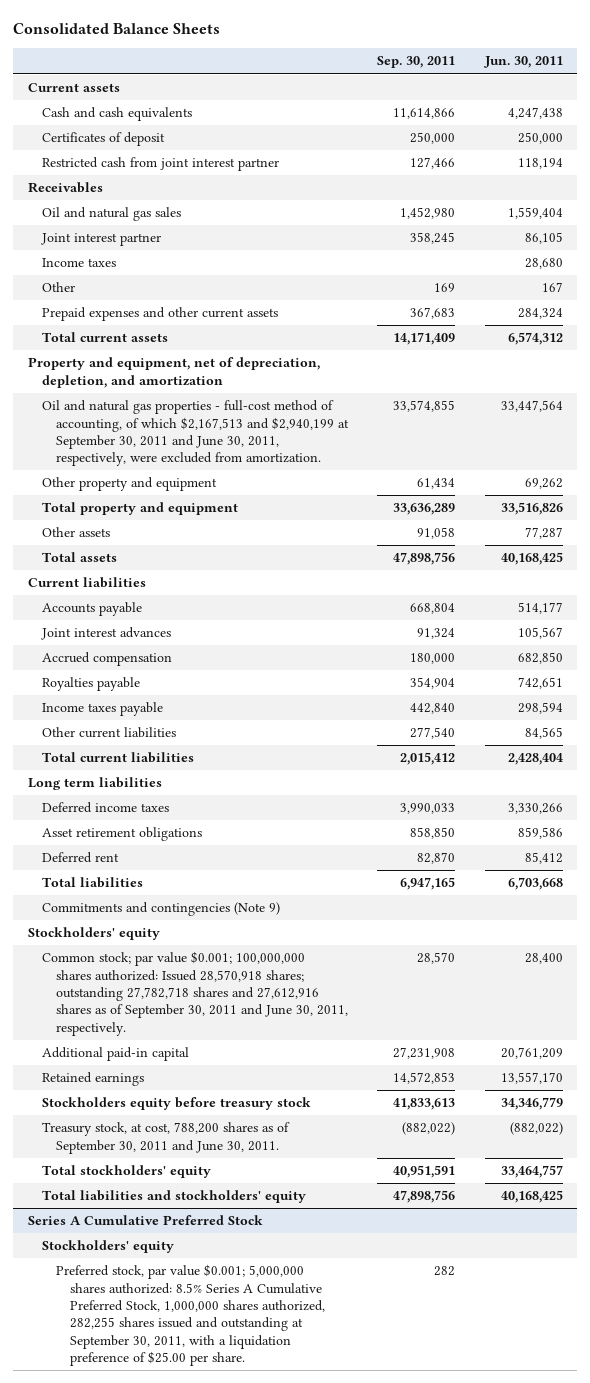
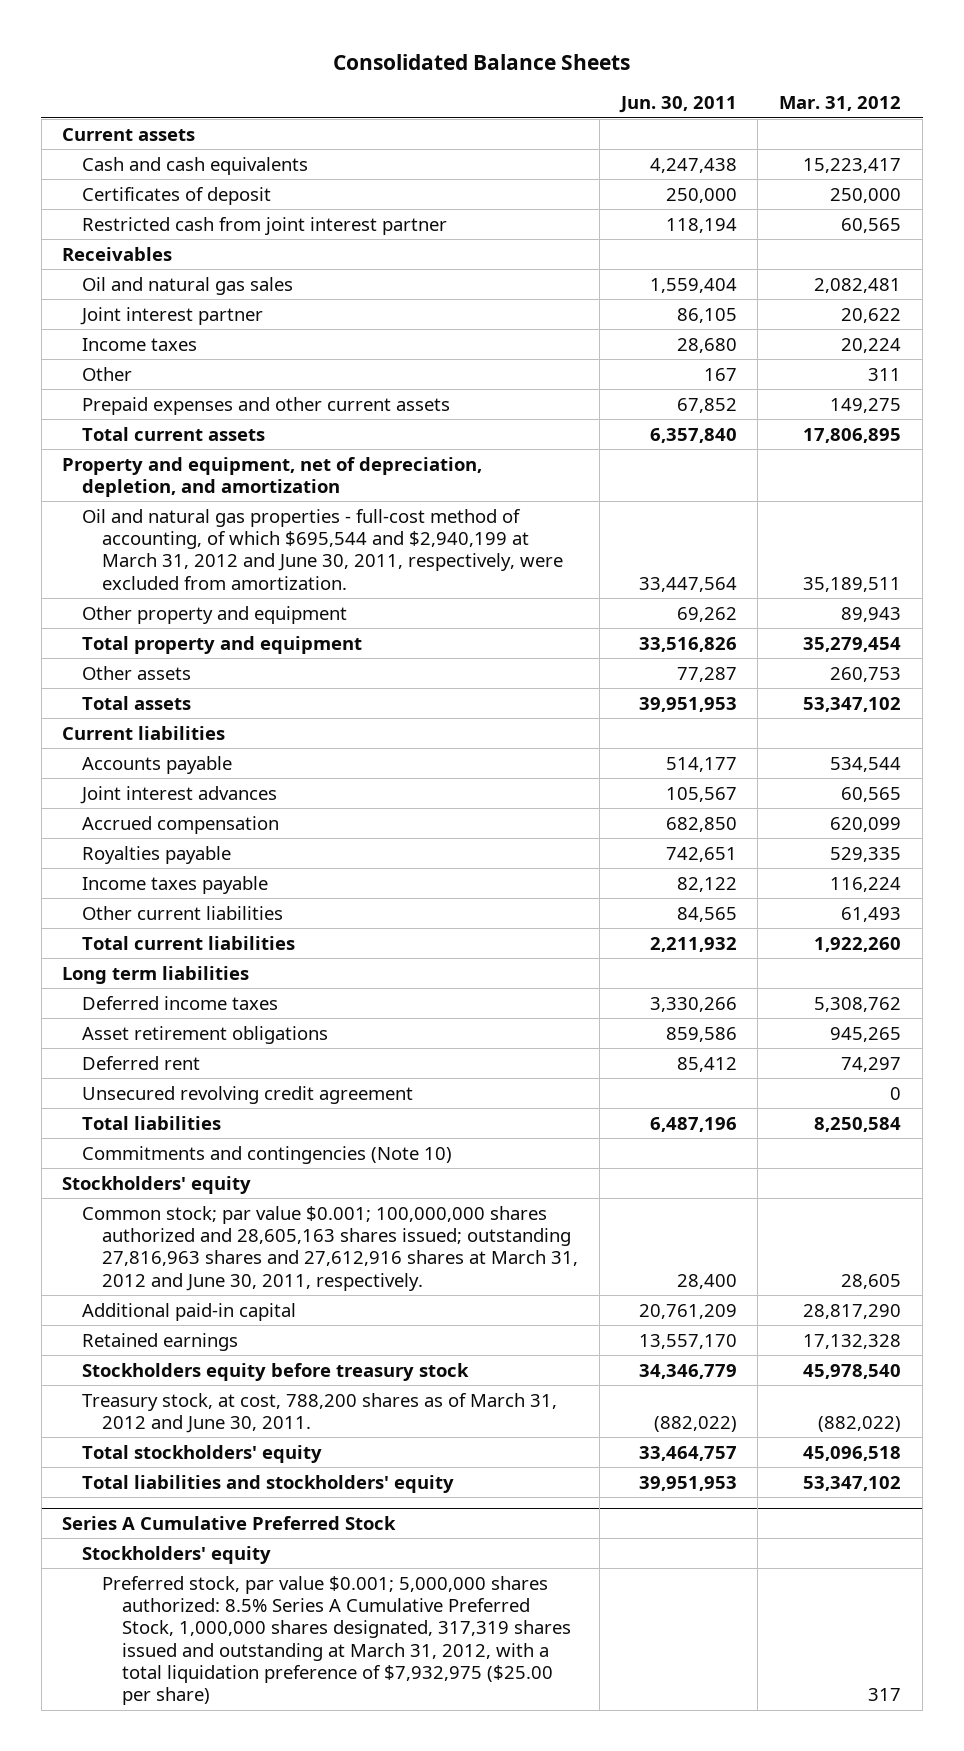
[377,56,456,69] Sep. 30, 2011 -> none
none -> [779,96,902,112] Mar. 31, 2012
[517,308,563,320] 284,324 -> [676,397,737,413] 67,852
[507,332,563,346] 6,574,312 -> [649,427,737,443] 6,357,840
[41,400,349,467] Oil and natural gas properties - full-cost method of accounting, of which $2,167,513 and $2,940,199 at September 30, 2011 and June 30, 2011, respectively, were excluded from amortization. -> [82,508,563,590] Oil and natural gas properties - full-cost method of accounting, of which $695,544 and $2,940,199 at March 31, 2012 and June 30, 2011, respectively, were excluded from amortization.
[500,552,563,566] 40,168,425 -> [638,696,737,712] 39,951,953
[517,702,563,715] 298,594 -> [676,876,737,892] 82,122
[507,753,563,766] 2,428,404 -> [649,936,737,952] 2,211,932
none -> [82,1085,414,1104] Unsecured revolving credit agreement
[507,877,563,891] 6,703,668 -> [649,1116,737,1132] 6,487,196
[41,902,280,917] Commitments and contingencies (Note 9) -> [82,1145,453,1164] Commitments and contingencies (Note 10)
[41,951,348,1036] Common stock; par value $0.001; 100,000,000 shares authorized: Issued 28,570,918 shares; outstanding 27,782,718 shares and 27,612,916 shares as of September 30, 2011 and June 30, 2011, respectively. -> [82,1205,578,1291] Common stock; par value $0.001; 100,000,000 shares authorized and 28,605,163 shares issued; outstanding 27,816,963 shares and 27,612,916 shares at March 31, 2012 and June 30, 2011, respectively.
[41,1122,290,1154] Treasury stock, at cost, 788,200 shares as of September 30, 2011 and June 30, 2011. -> [82,1392,558,1433] Treasury stock, at cost, 788,200 shares as of March 31, 2012 and June 30, 2011.
[500,1190,563,1204] 40,168,425 -> [638,1475,737,1491] 39,951,953
[55,1264,325,1366] Preferred stock, par value $0.001; 5,000,000 shares authorized: 8.5% Series A Cumulative Preferred Stock, 1,000,000 shares authorized, 282,255 shares issued and outstanding at September 30, 2011, with a liquidation preference of $25.00 per share. -> [101,1575,571,1706] Preferred stock, par value $0.001; 5,000,000 shares authorized: 8.5% Series A Cumulative Preferred Stock, 1,000,000 shares designated, 317,319 shares issued and outstanding at March 31, 2012, with a total liquidation preference of $7,932,975 ($25.00 per share)

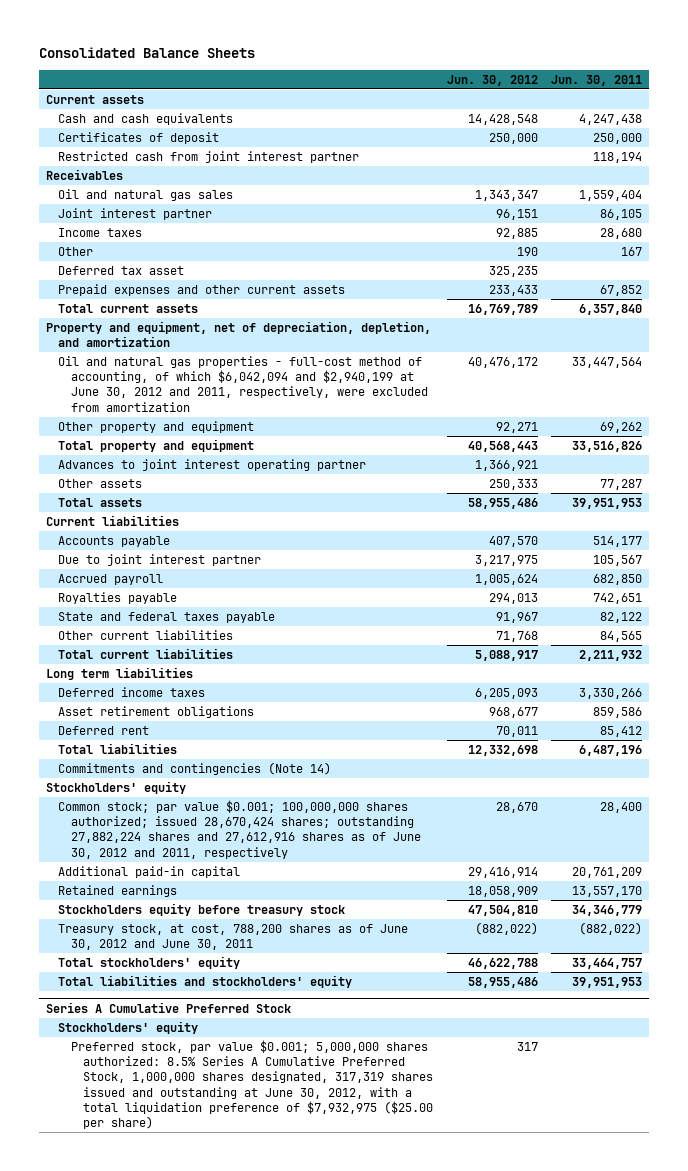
[779,96,902,112] Mar. 31, 2012 -> none
none -> [446,74,538,86] Jun. 30, 2012
none -> [58,265,185,275] Deferred tax asset
[82,508,563,590] Oil and natural gas properties - full-cost method of accounting, of which $695,544 and $2,940,199 at March 31, 2012 and June 30, 2011, respectively, were excluded from amortization. -> [58,355,428,412] Oil and natural gas properties - full-cost method of accounting, of which $6,042,094 and $2,940,199 at June 30, 2012 and 2011, respectively, were excluded from amortization
none -> [58,458,367,471] Advances to joint interest operating partner
[80,785,278,804] Joint interest advances -> [58,553,262,566] Due to joint interest partner
[82,815,280,834] Accrued compensation -> [58,573,164,585] Accrued payroll
[82,875,269,894] Income taxes payable -> [58,611,276,623] State and federal taxes payable
[82,1085,414,1104] Unsecured revolving credit agreement -> none
[82,1145,453,1164] Commitments and contingencies (Note 10) -> [58,761,332,775] Commitments and contingencies (Note 14)
[82,1205,578,1291] Common stock; par value $0.001; 100,000,000 shares authorized and 28,605,163 shares issued; outstanding 27,816,963 shares and 27,612,916 shares at March 31, 2012 and June 30, 2011, respectively. -> [58,799,421,859] Common stock; par value $0.001; 100,000,000 shares authorized; issued 28,670,424 shares; outstanding 27,882,224 shares and 27,612,916 shares as of June 30, 2012 and 2011, respectively
[82,1392,558,1433] Treasury stock, at cost, 788,200 shares as of March 31, 2012 and June 30, 2011. -> [58,923,409,951] Treasury stock, at cost, 788,200 shares as of June 30, 2012 and June 30, 2011
[101,1575,571,1706] Preferred stock, par value $0.001; 5,000,000 shares authorized: 8.5% Series A Cumulative Preferred Stock, 1,000,000 shares designated, 317,319 shares issued and outstanding at March 31, 2012, with a total liquidation preference of $7,932,975 ($25.00 per share) -> [70,1039,434,1129] Preferred stock, par value $0.001; 5,000,000 shares authorized: 8.5% Series A Cumulative Preferred Stock, 1,000,000 shares designated, 317,319 shares issued and outstanding at June 30, 2012, with a total liquidation preference of $7,932,975 ($25.00 per share)

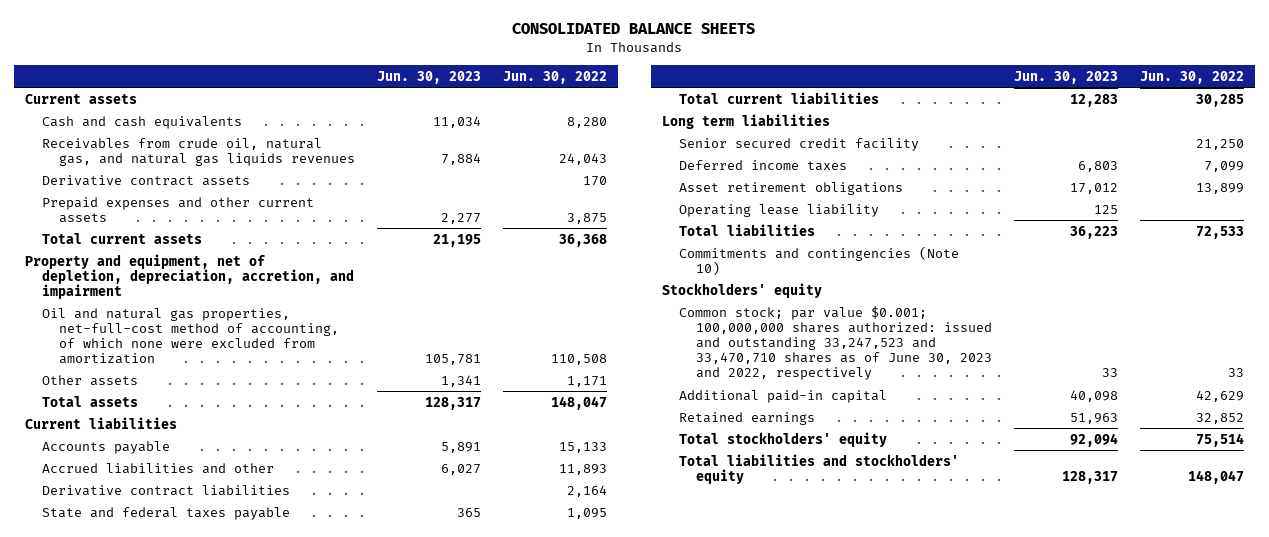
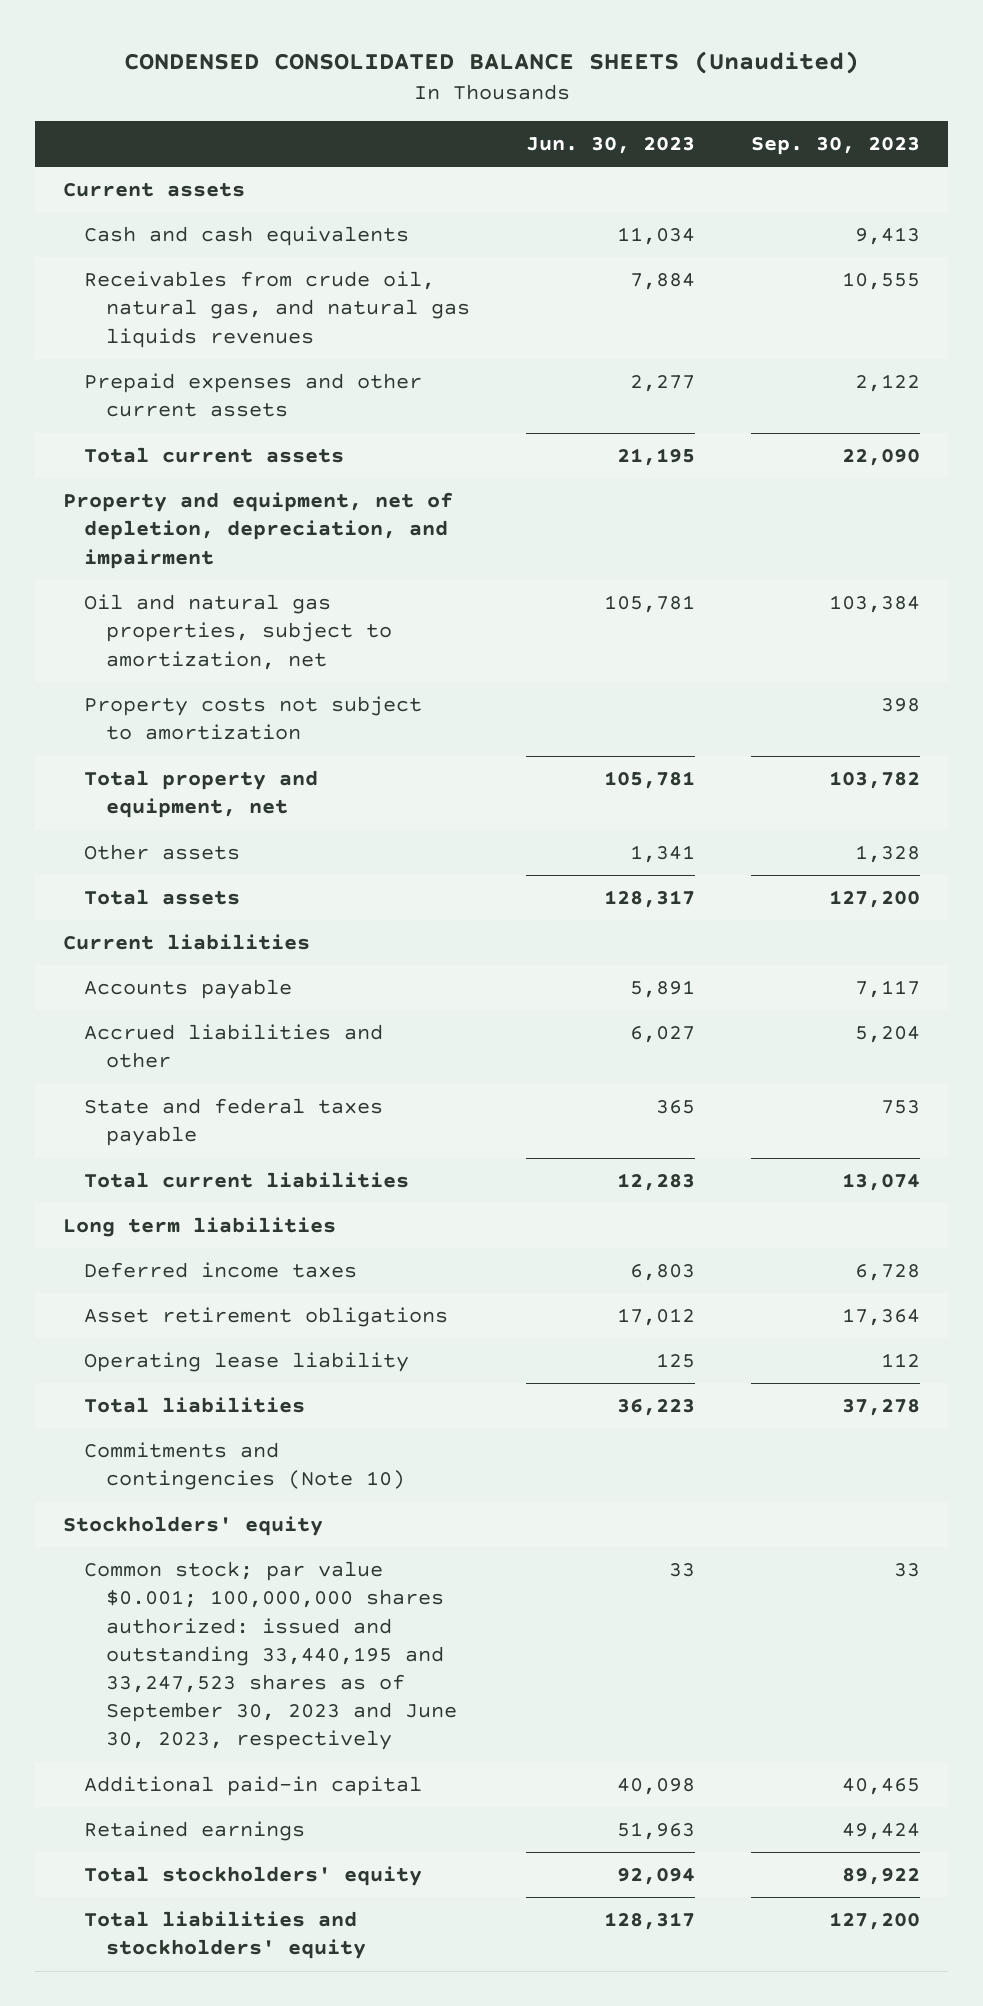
[512,23,756,35] CONSOLIDATED BALANCE SHEETS -> [123,51,859,75] CONDENSED CONSOLIDATED BALANCE SHEETS (Unaudited)
[502,70,607,84] Jun. 30, 2022 -> none
none -> [750,137,920,156] Sep. 30, 2023
[41,174,250,186] Derivative contract assets -> none
[24,253,354,299] Property and equipment, net of depletion, depreciation, accretion, and impairment -> [63,492,454,569] Property and equipment, net of depletion, depreciation, and impairment
none -> [84,594,392,670] Oil and natural gas properties, subject to amortization, net
none -> [84,696,423,741] Property costs not subject to amortization
[41,307,339,365] Oil and natural gas properties, net-full-cost method of accounting, of which none were excluded from amortization -> [84,770,319,819] Total property and equipment, net
[41,484,290,496] Derivative contract liabilities -> none
[678,137,919,151] Senior secured credit facility -> none
[678,305,993,381] Common stock; par value $0.001; 100,000,000 shares authorized: issued and outstanding 33,247,523 and 33,470,710 shares as of June 30, 2023 and 2022, respectively -> [84,1561,457,1751] Common stock; par value $0.001; 100,000,000 shares authorized: issued and outstanding 33,440,195 and 33,247,523 shares as of September 30, 2023 and June 30, 2023, respectively

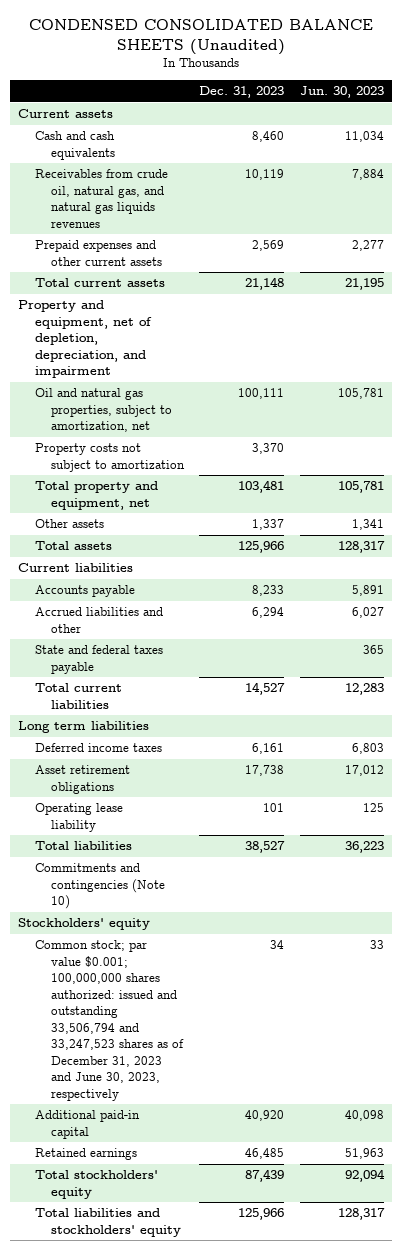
[750,137,920,156] Sep. 30, 2023 -> none
none -> [199,85,285,98] Dec. 31, 2023
[84,1561,457,1751] Common stock; par value $0.001; 100,000,000 shares authorized: issued and outstanding 33,440,195 and 33,247,523 shares as of September 30, 2023 and June 30, 2023, respectively -> [34,940,184,1101] Common stock; par value $0.001; 100,000,000 shares authorized: issued and outstanding 33,506,794 and 33,247,523 shares as of December 31, 2023 and June 30, 2023, respectively

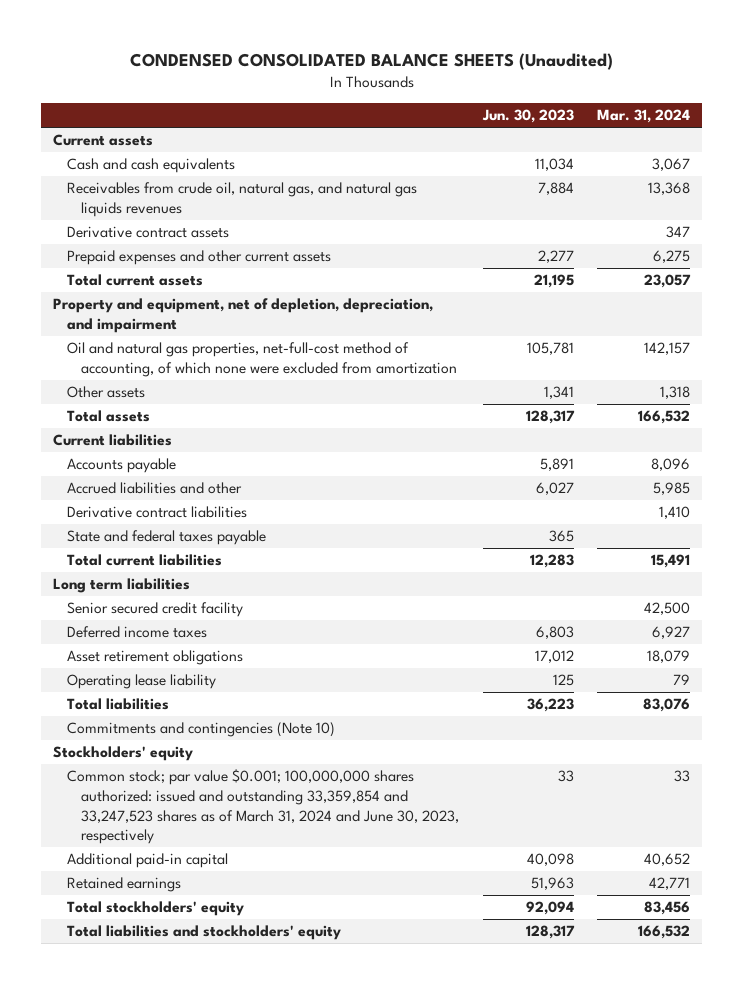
[199,85,285,98] Dec. 31, 2023 -> none
none -> [597,109,691,124] Mar. 31, 2024
none -> [66,226,229,239] Derivative contract assets
[34,388,172,433] Oil and natural gas properties, subject to amortization, net -> none
[34,443,185,472] Property costs not subject to amortization -> none
[34,481,158,510] Total property and equipment, net -> [66,342,457,378] Oil and natural gas properties, net-full-cost method of accounting, of which none were excluded from amortization
none -> [66,506,247,519] Derivative contract liabilities
none -> [66,602,243,618] Senior secured credit facility
[34,940,184,1101] Common stock; par value $0.001; 100,000,000 shares authorized: issued and outstanding 33,506,794 and 33,247,523 shares as of December 31, 2023 and June 30, 2023, respectively -> [66,769,459,845] Common stock; par value $0.001; 100,000,000 shares authorized: issued and outstanding 33,359,854 and 33,247,523 shares as of March 31, 2024 and June 30, 2023, respectively

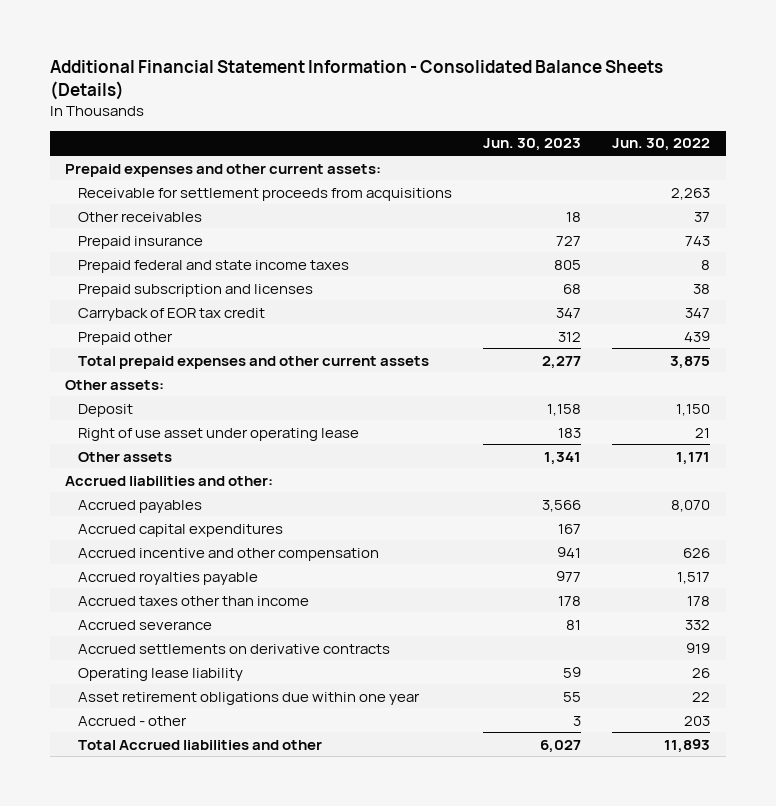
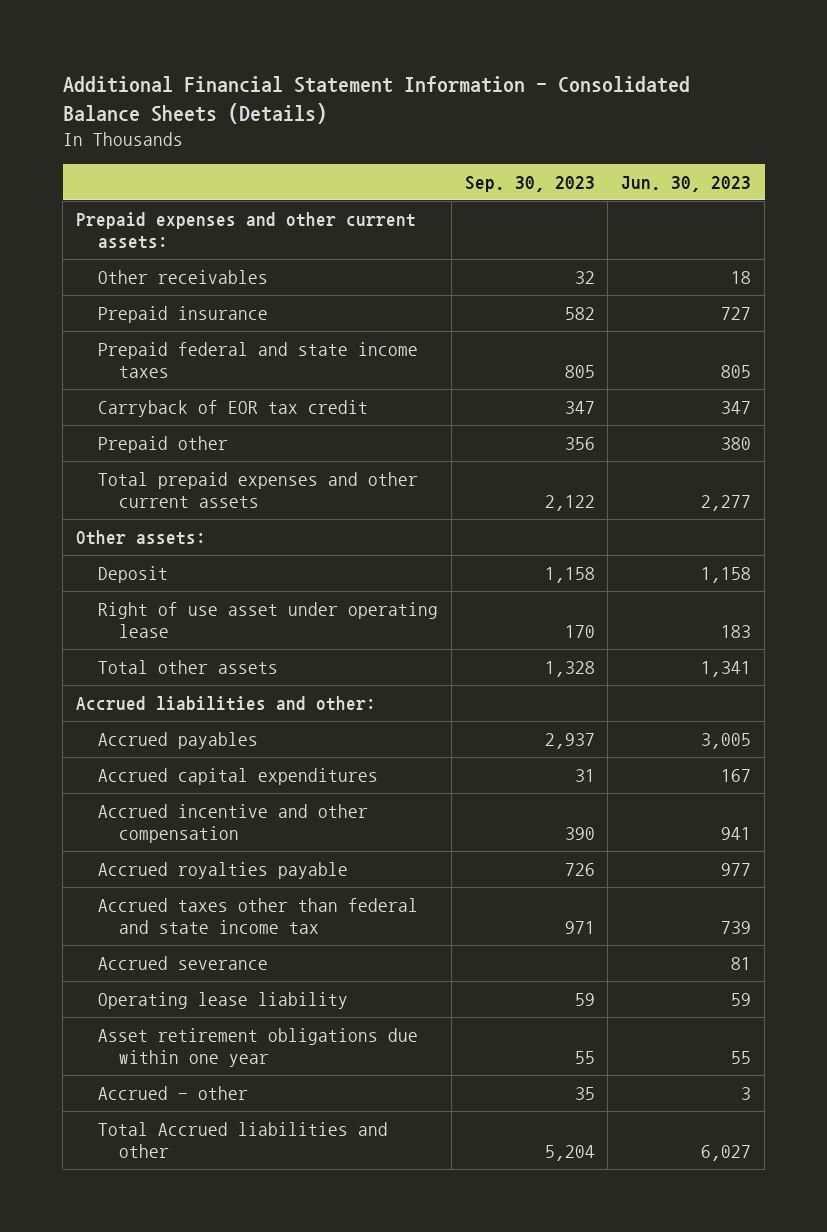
[612,138,711,152] Jun. 30, 2022 -> none
none -> [464,175,595,192] Sep. 30, 2023
[77,187,452,201] Receivable for settlement proceeds from acquisitions -> none
[77,283,313,297] Prepaid subscription and licenses -> none
[557,331,581,342] 312 -> [721,436,752,450] 380
[77,451,172,462] Other assets -> [97,659,278,674] Total other assets
[541,499,581,512] 3,566 -> [701,732,752,749] 3,005
[77,595,309,606] Accrued taxes other than income -> [97,897,418,935] Accrued taxes other than federal and state income tax
[557,595,581,606] 178 -> [721,921,752,935] 739
[77,643,390,654] Accrued settlements on derivative contracts -> none

